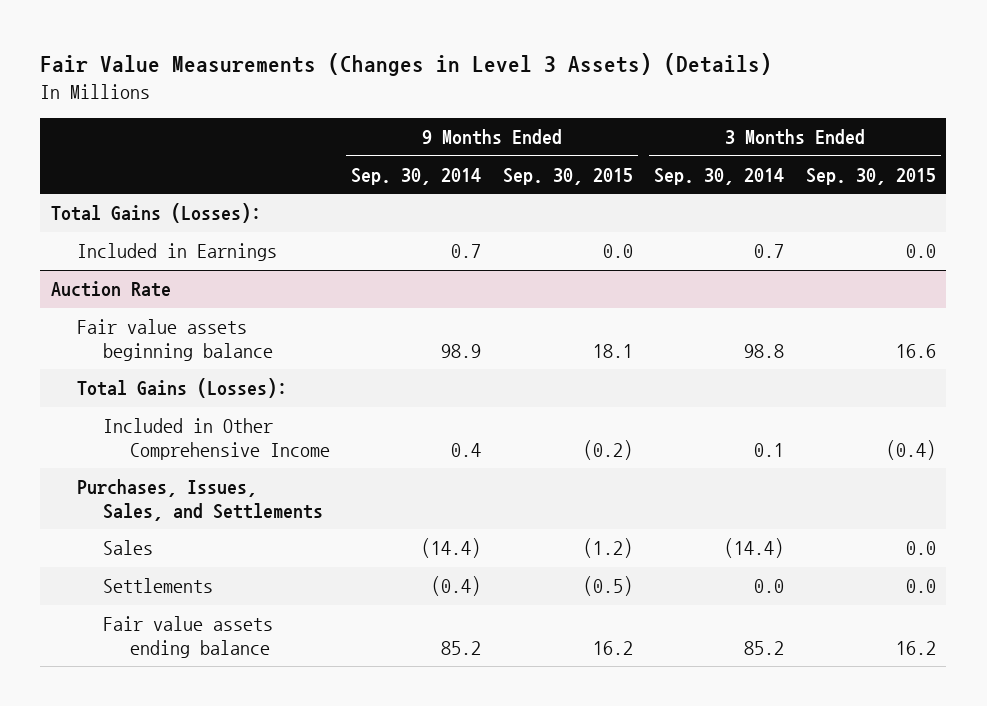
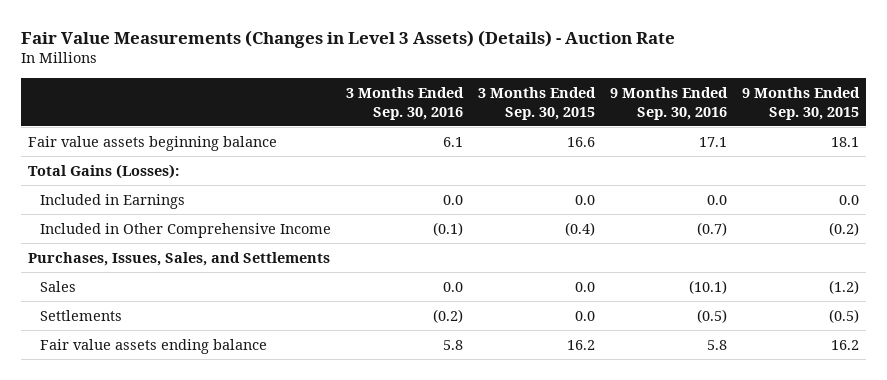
[40,53,773,77] Fair Value Measurements (Changes in Level 3 Assets) (Details) -> [20,29,675,48] Fair Value Measurements (Changes in Level 3 Assets) (Details) - Auction Rate
[351,167,482,185] Sep. 30, 2014 -> none
[654,167,785,185] Sep. 30, 2014 -> none
none -> [345,86,464,120] 3 Months Ended Sep. 30, 2016
none -> [609,86,728,120] 9 Months Ended Sep. 30, 2016
[51,203,262,224] Total Gains (Losses): -> none
[51,281,172,298] Auction Rate -> none
[77,243,278,262] Included in Earnings -> [39,193,185,209] Included in Earnings

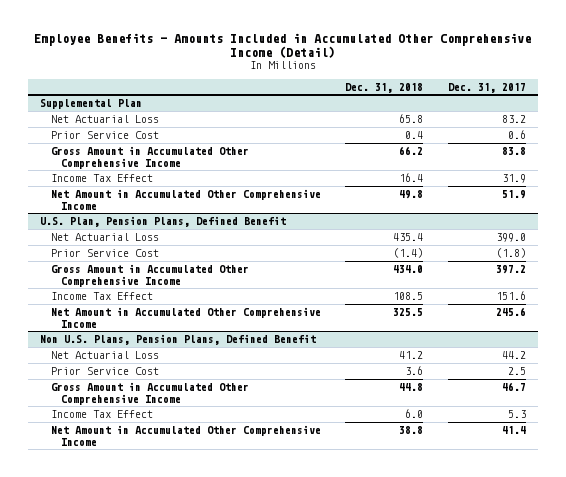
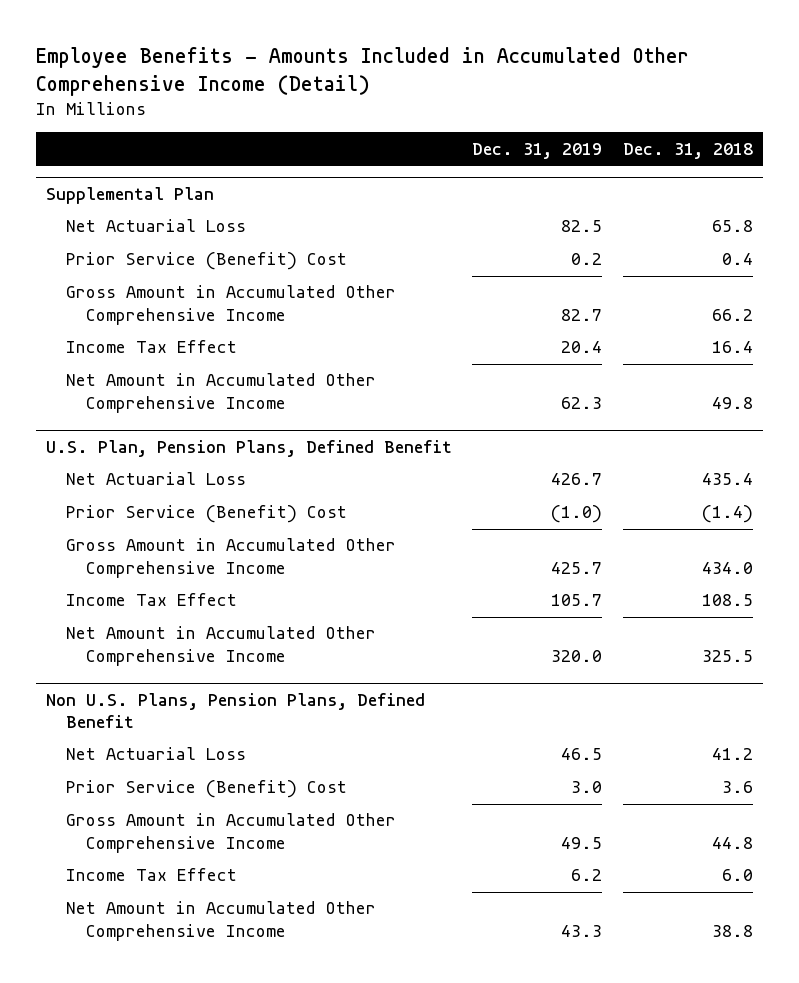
[447,82,526,93] Dec. 31, 2017 -> none
none -> [472,142,603,159] Dec. 31, 2019
[50,131,159,140] Prior Service Cost -> [65,252,347,271] Prior Service (Benefit) Cost
[50,249,159,258] Prior Service Cost -> [65,505,347,524] Prior Service (Benefit) Cost
[50,367,159,376] Prior Service Cost -> [65,780,347,799] Prior Service (Benefit) Cost

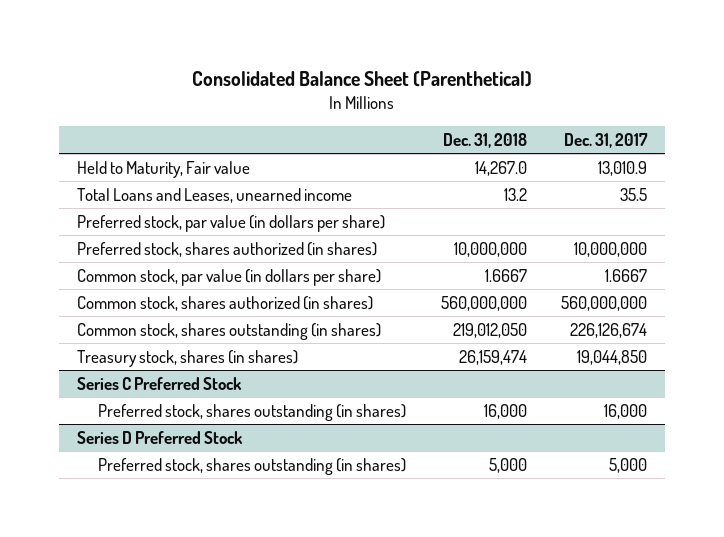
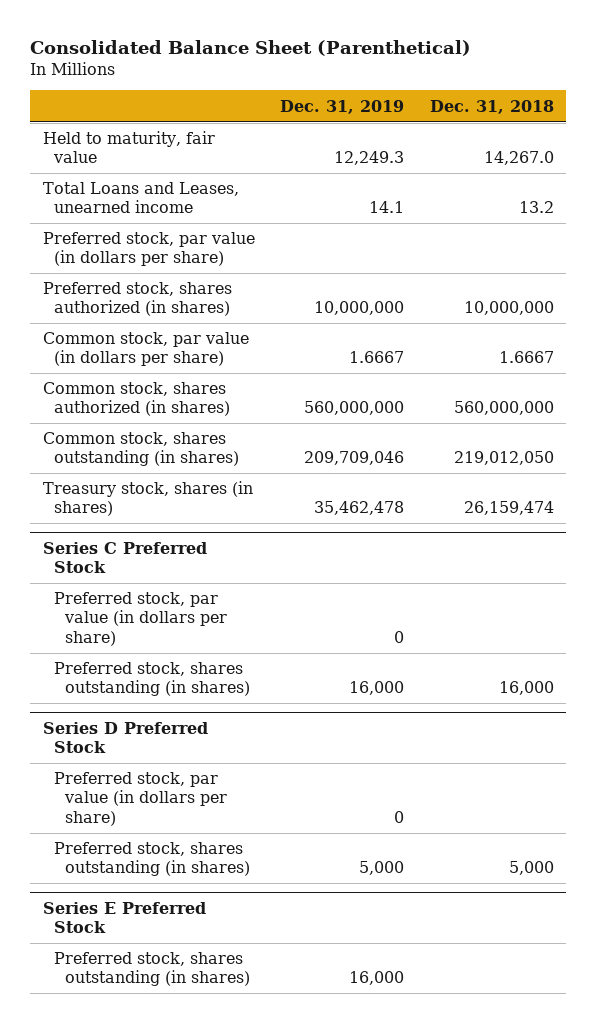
[564,132,649,148] Dec. 31, 2017 -> none
none -> [280,99,405,114] Dec. 31, 2019
[76,160,250,178] Held to Maturity, Fair value -> [42,131,215,164] Held to maturity, fair value
none -> [53,592,227,646] Preferred stock, par value (in dollars per share)
none -> [53,772,227,826] Preferred stock, par value (in dollars per share)
none -> [42,901,206,934] Series E Preferred Stock
none -> [53,952,250,987] Preferred stock, shares outstanding (in shares)

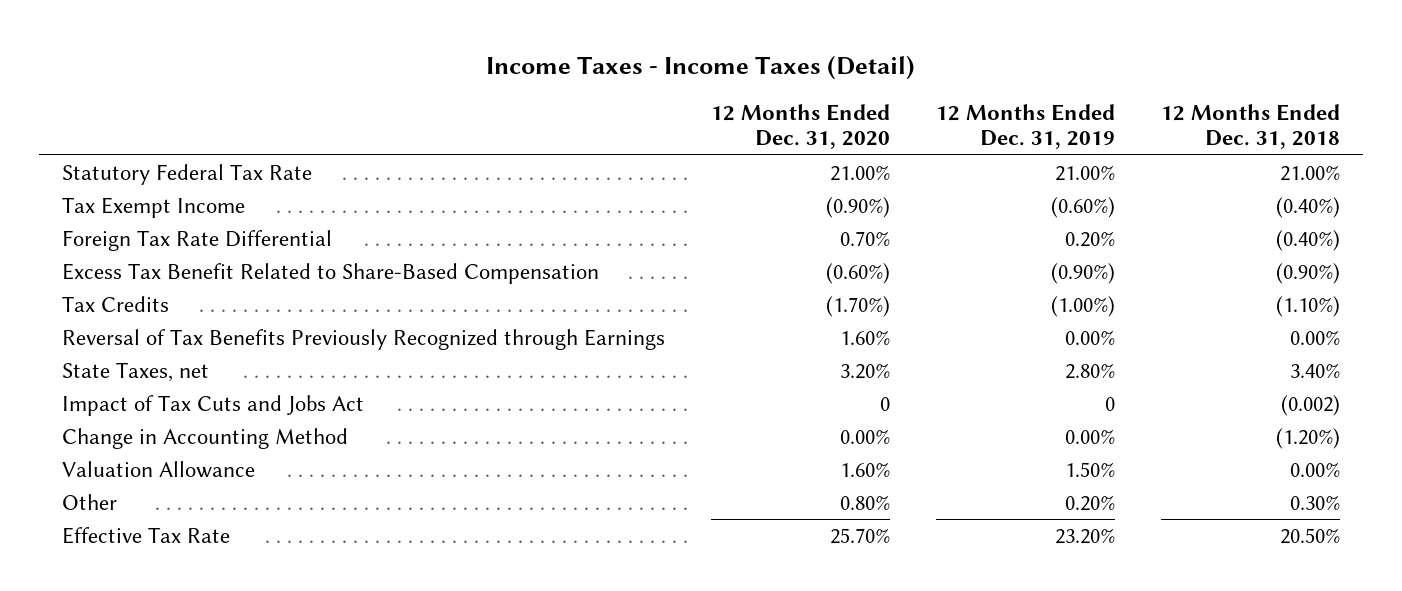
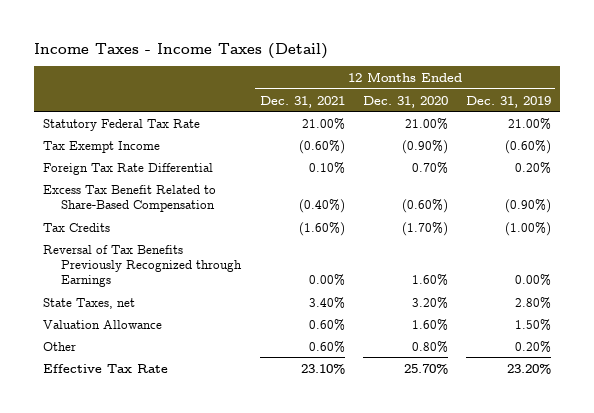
[1160,103,1340,150] 12 Months Ended Dec. 31, 2018 -> none
none -> [259,95,345,108] Dec. 31, 2021
[62,394,365,416] Impact of Tax Cuts and Jobs Act -> none
[62,427,349,449] Change in Accounting Method -> none

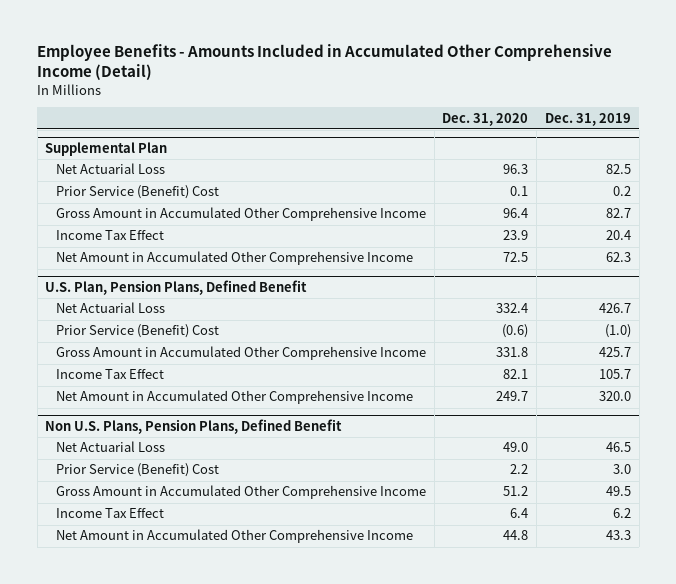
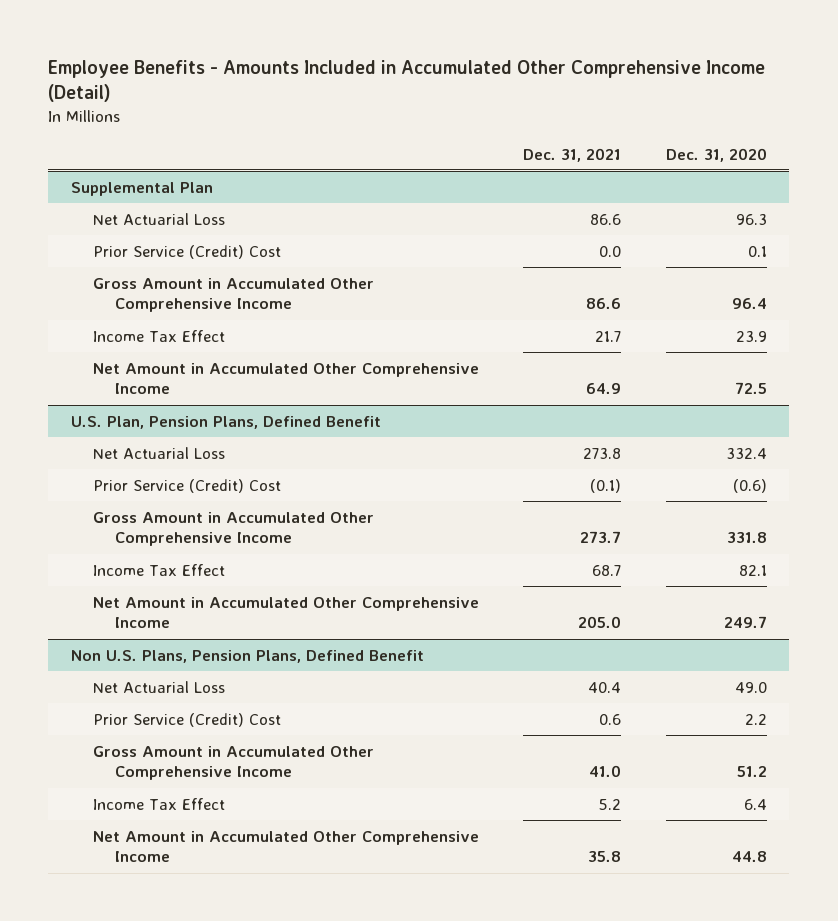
[544,112,631,126] Dec. 31, 2019 -> none
none -> [523,147,622,162] Dec. 31, 2021
[55,185,219,200] Prior Service (Benefit) Cost -> [92,244,281,259] Prior Service (Credit) Cost
[55,324,219,339] Prior Service (Benefit) Cost -> [92,478,281,493] Prior Service (Credit) Cost
[55,463,219,478] Prior Service (Benefit) Cost -> [92,712,281,727] Prior Service (Credit) Cost

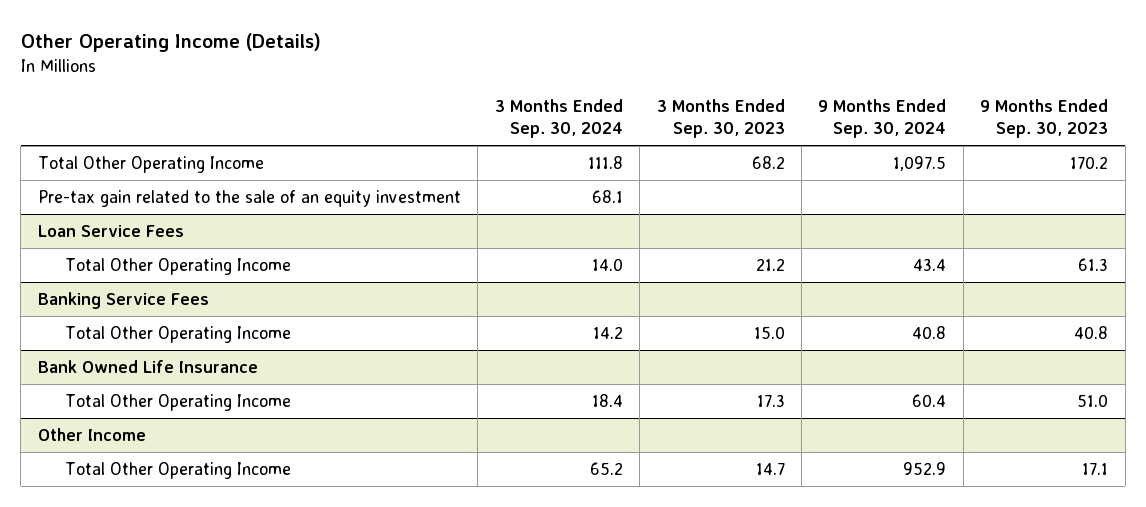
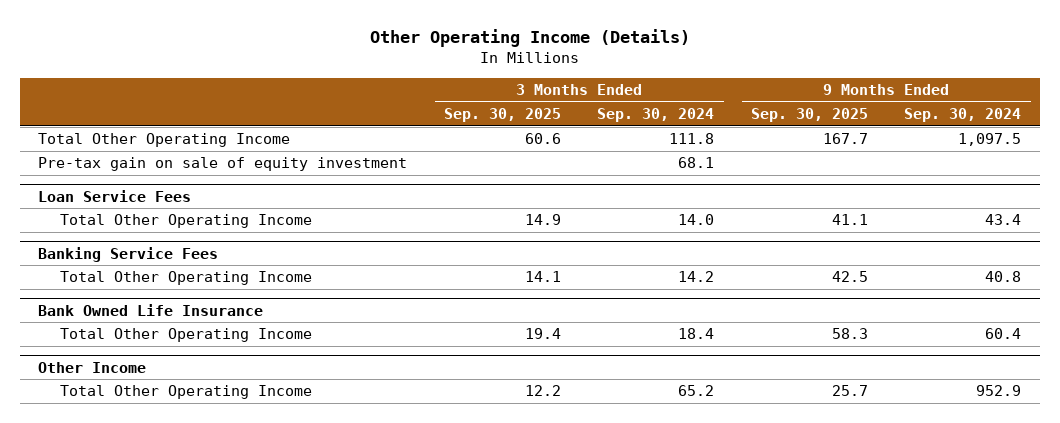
[656,99,785,139] 3 Months Ended Sep. 30, 2023 -> none
[980,99,1109,139] 9 Months Ended Sep. 30, 2023 -> none
none -> [443,108,561,123] Sep. 30, 2025
none -> [750,108,868,123] Sep. 30, 2025
[37,189,461,207] Pre-tax gain related to the sale of an equity investment -> [38,157,408,172] Pre-tax gain on sale of equity investment

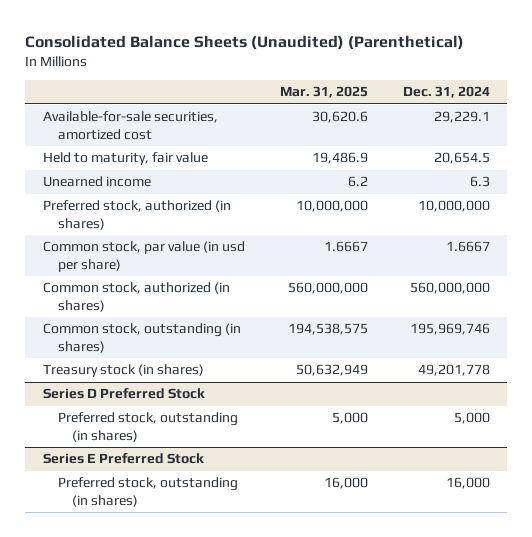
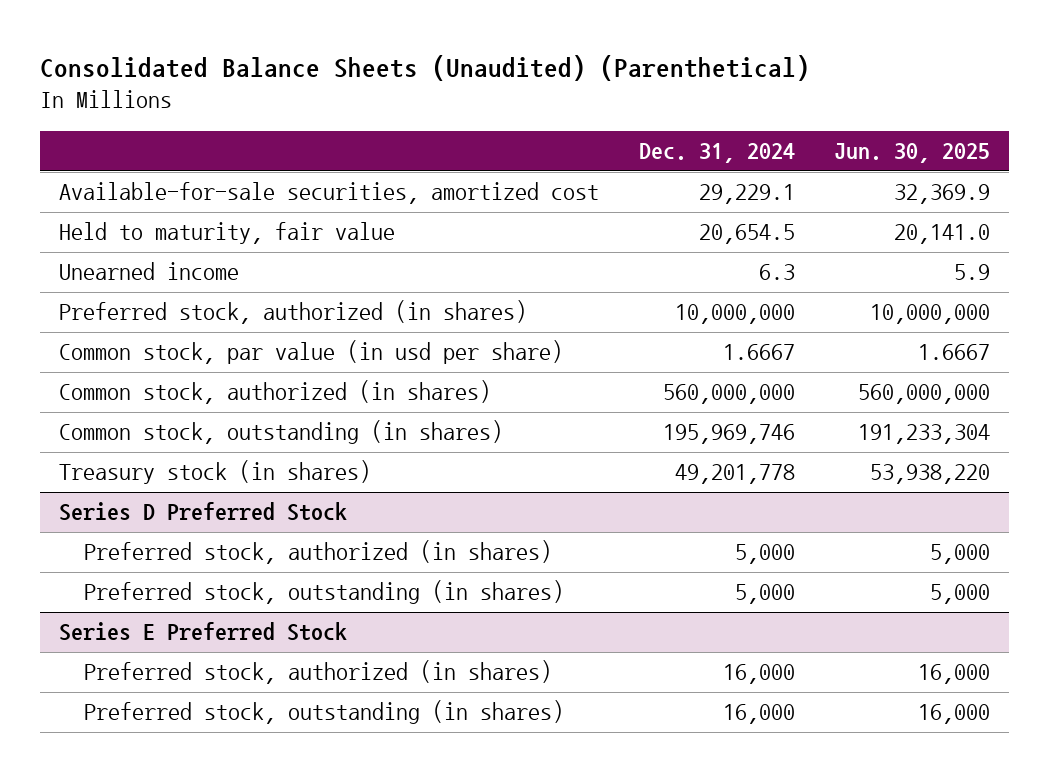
[279,86,368,99] Mar. 31, 2025 -> none
none -> [833,143,990,164] Jun. 30, 2025
none -> [84,540,553,565] Preferred stock, authorized (in shares)
none -> [84,660,553,685] Preferred stock, authorized (in shares)

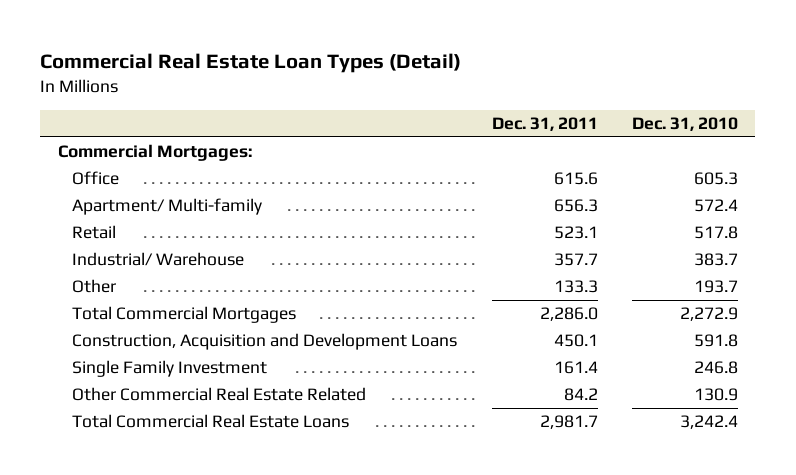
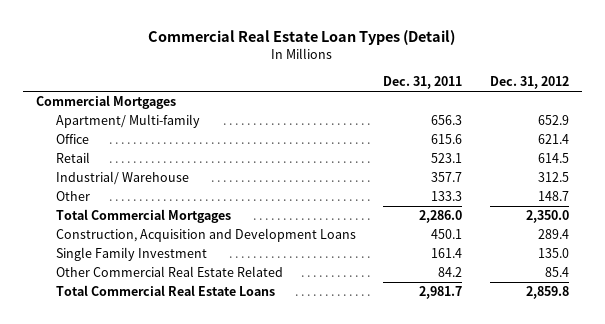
[632,116,739,131] Dec. 31, 2010 -> none
none -> [489,76,569,90] Dec. 31, 2012
[57,144,252,162] Commercial Mortgages: -> [36,95,177,110] Commercial Mortgages
[72,171,120,186] Office -> [56,134,90,145] Office

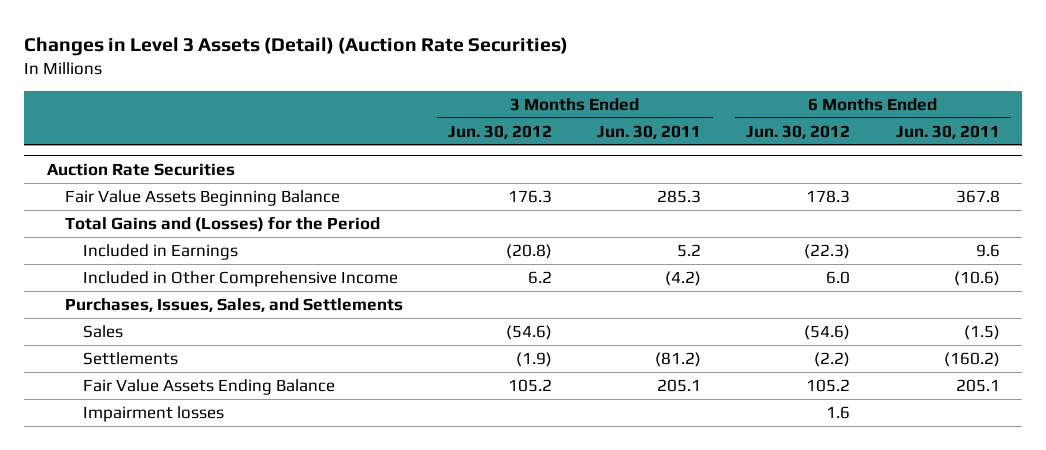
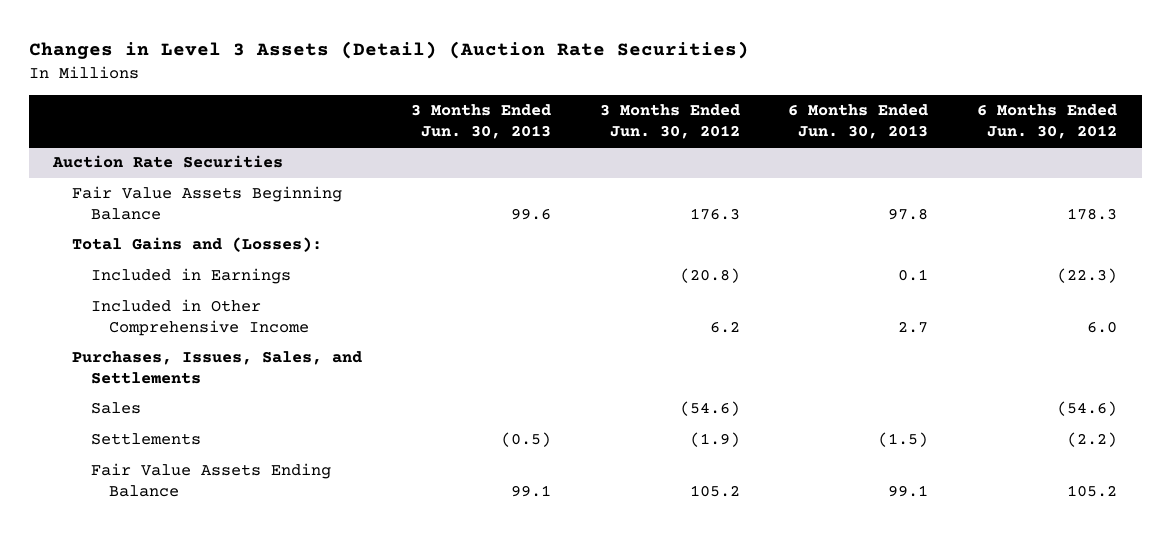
[597,124,702,139] Jun. 30, 2011 -> none
[895,124,1000,139] Jun. 30, 2011 -> none
none -> [410,104,551,139] 3 Months Ended Jun. 30, 2013
none -> [788,104,929,139] 6 Months Ended Jun. 30, 2013
[64,215,380,232] Total Gains and (Losses) for the Period -> [71,237,322,253] Total Gains and (Losses):
[83,405,225,422] Impairment losses -> none

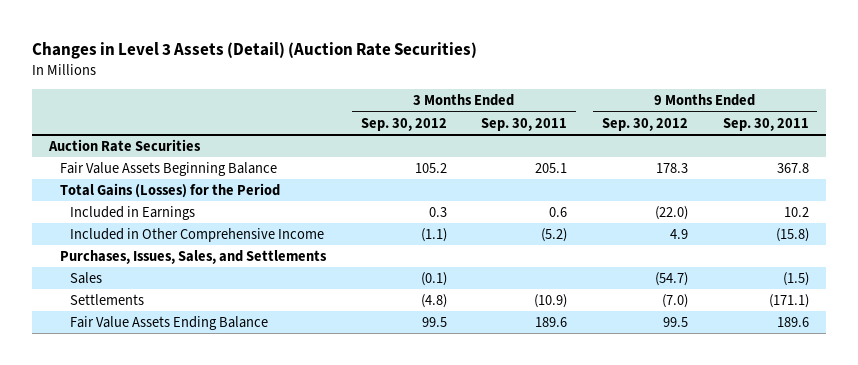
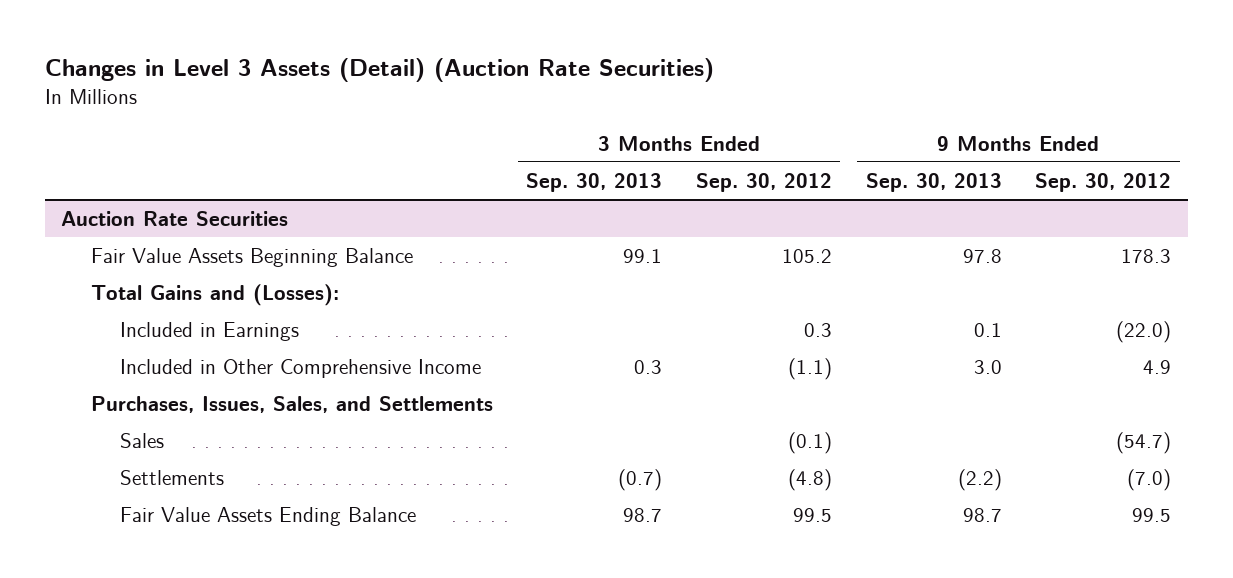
[481,117,568,131] Sep. 30, 2011 -> none
[722,117,809,131] Sep. 30, 2011 -> none
none -> [526,172,663,192] Sep. 30, 2013
none -> [865,172,1002,192] Sep. 30, 2013
[59,183,280,199] Total Gains (Losses) for the Period -> [90,283,339,306] Total Gains and (Losses):

